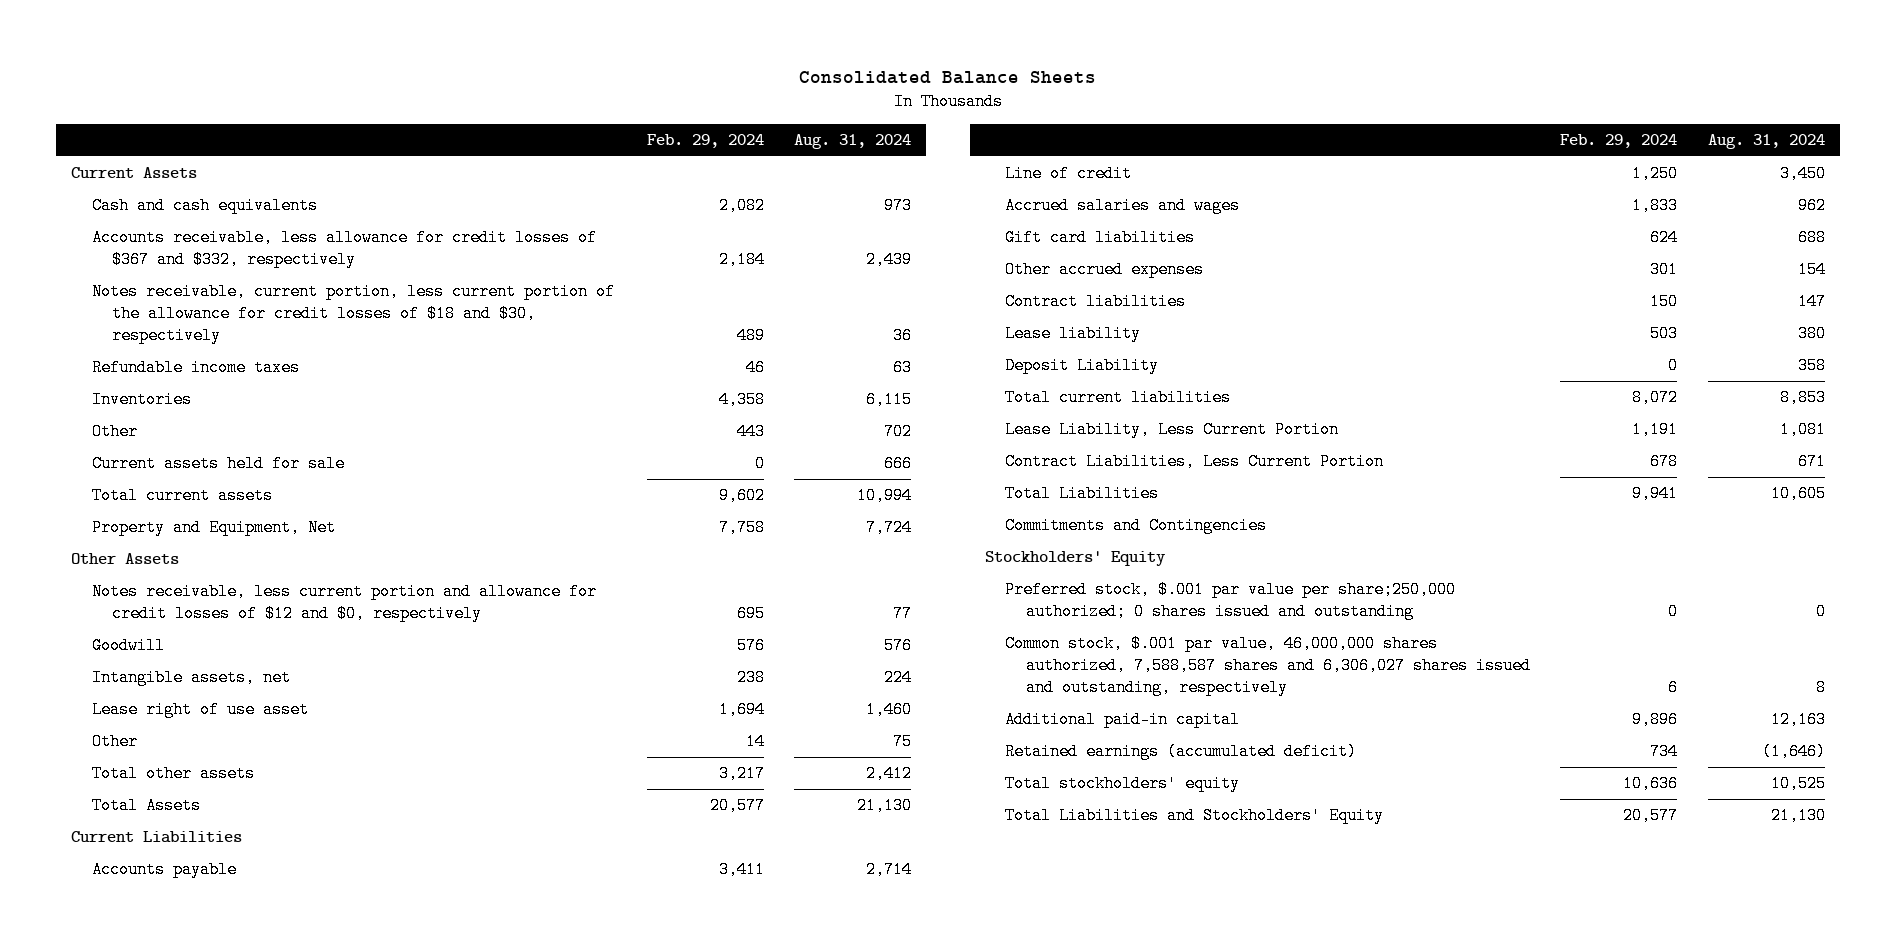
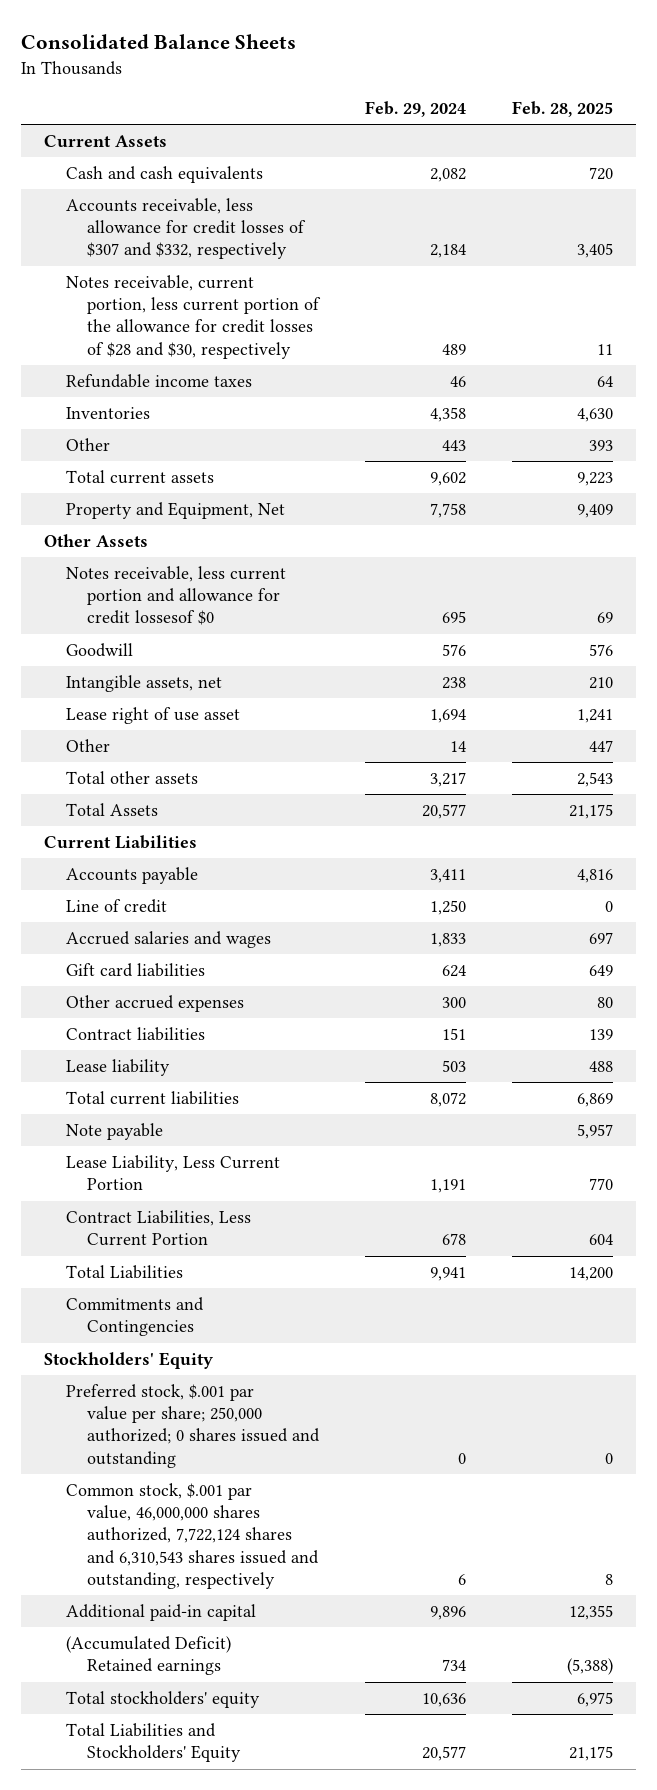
[794,134,912,150] Aug. 31, 2024 -> none
none -> [511,101,613,118] Feb. 28, 2025
[91,229,597,269] Accounts receivable, less allowance for credit losses of $367 and $332, respectively -> [65,198,306,260] Accounts receivable, less allowance for credit losses of $307 and $332, respectively
[91,283,615,345] Notes receivable, current portion, less current portion of the allowance for credit losses of $18 and $30, respectively -> [65,275,321,359] Notes receivable, current portion, less current portion of the allowance for credit losses of $28 and $30, respectively
[91,455,345,473] Current assets held for sale -> none
[91,583,597,623] Notes receivable, less current portion and allowance for credit losses of $12 and $0, respectively -> [65,566,286,626] Notes receivable, less current portion and allowance for credit lossesof $0
[1650,261,1679,279] 301 -> [441,997,466,1009] 300
[1650,293,1679,311] 150 -> [441,1028,466,1041] 151
[1005,357,1160,375] Deposit Liability -> none
none -> [65,1123,163,1141] Note payable
[1005,581,1457,621] Preferred stock, $.001 par value per share;250,000 authorized; 0 shares issued and outstanding -> [65,1384,320,1468] Preferred stock, $.001 par value per share; 250,000 authorized; 0 shares issued and outstanding
[1005,635,1531,697] Common stock, $.001 par value, 46,000,000 shares authorized, 7,588,587 shares and 6,306,027 shares issued and outstanding, respectively -> [65,1483,319,1589] Common stock, $.001 par value, 46,000,000 shares authorized, 7,722,124 shares and 6,310,543 shares issued and outstanding, respectively
[1005,743,1358,761] Retained earnings (accumulated deficit) -> [65,1636,231,1676] (Accumulated Deficit) Retained earnings

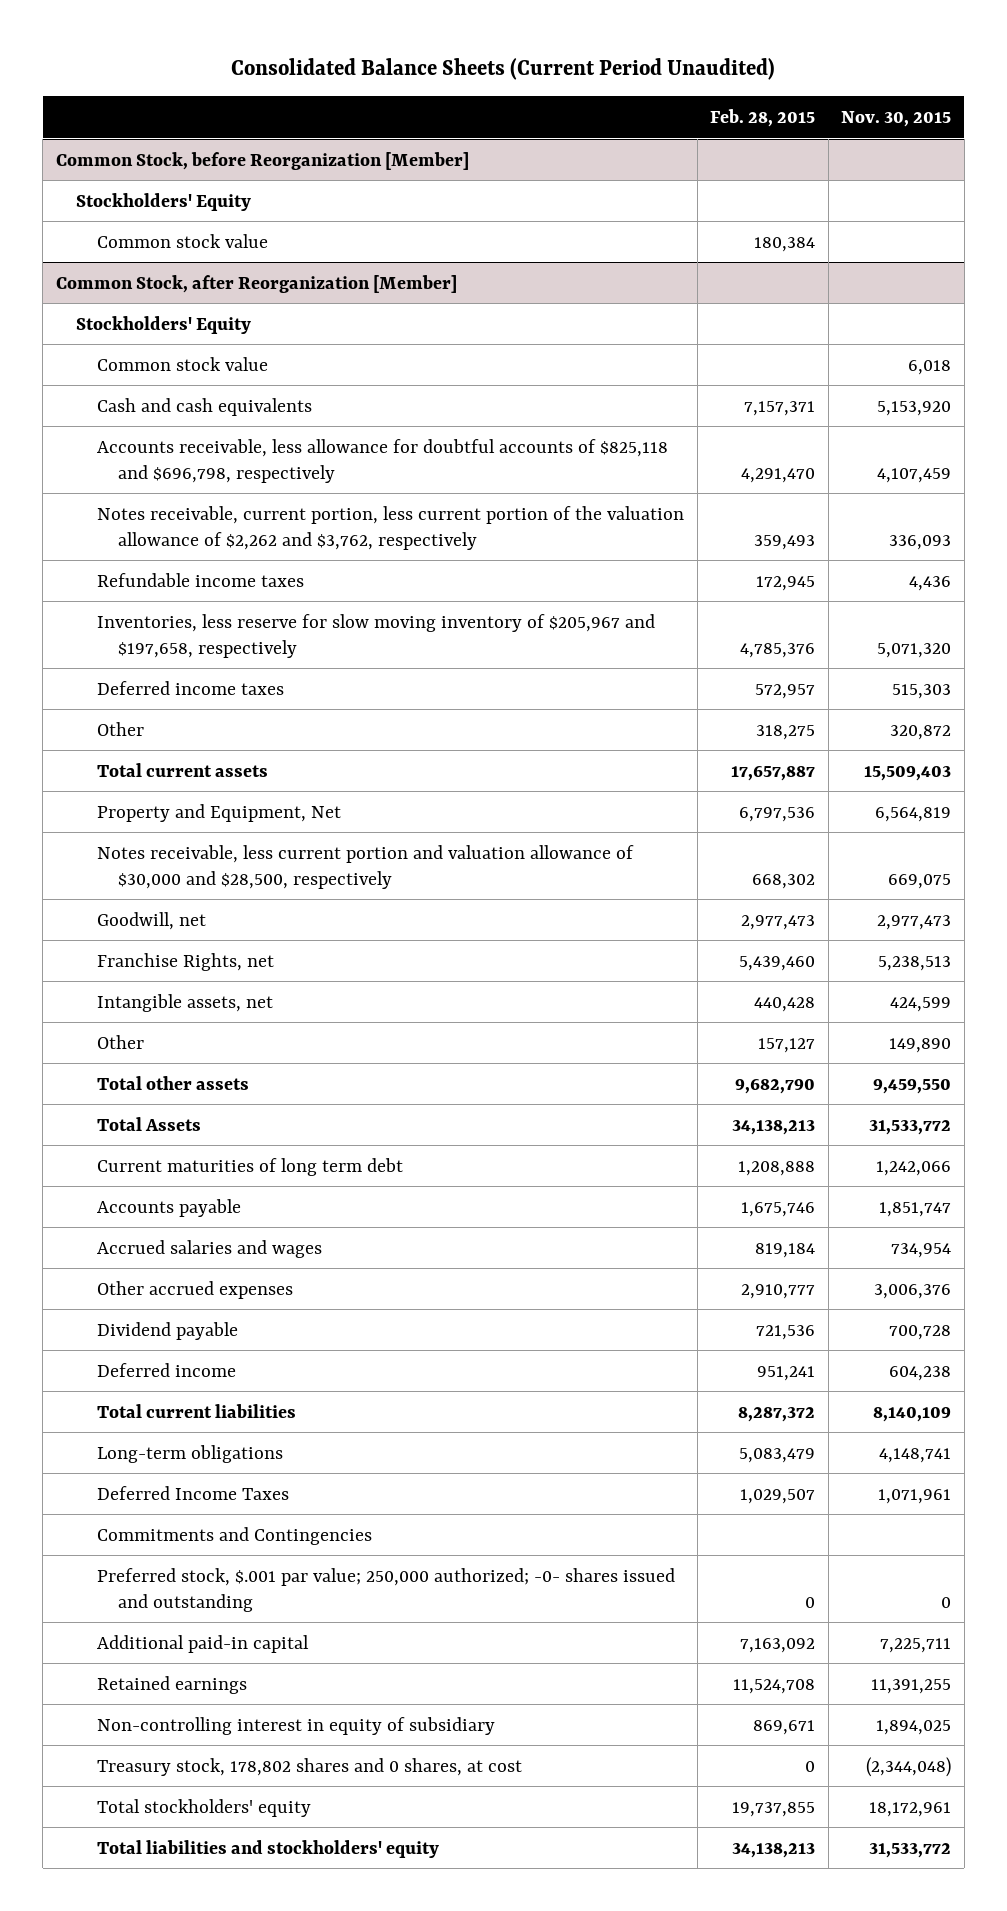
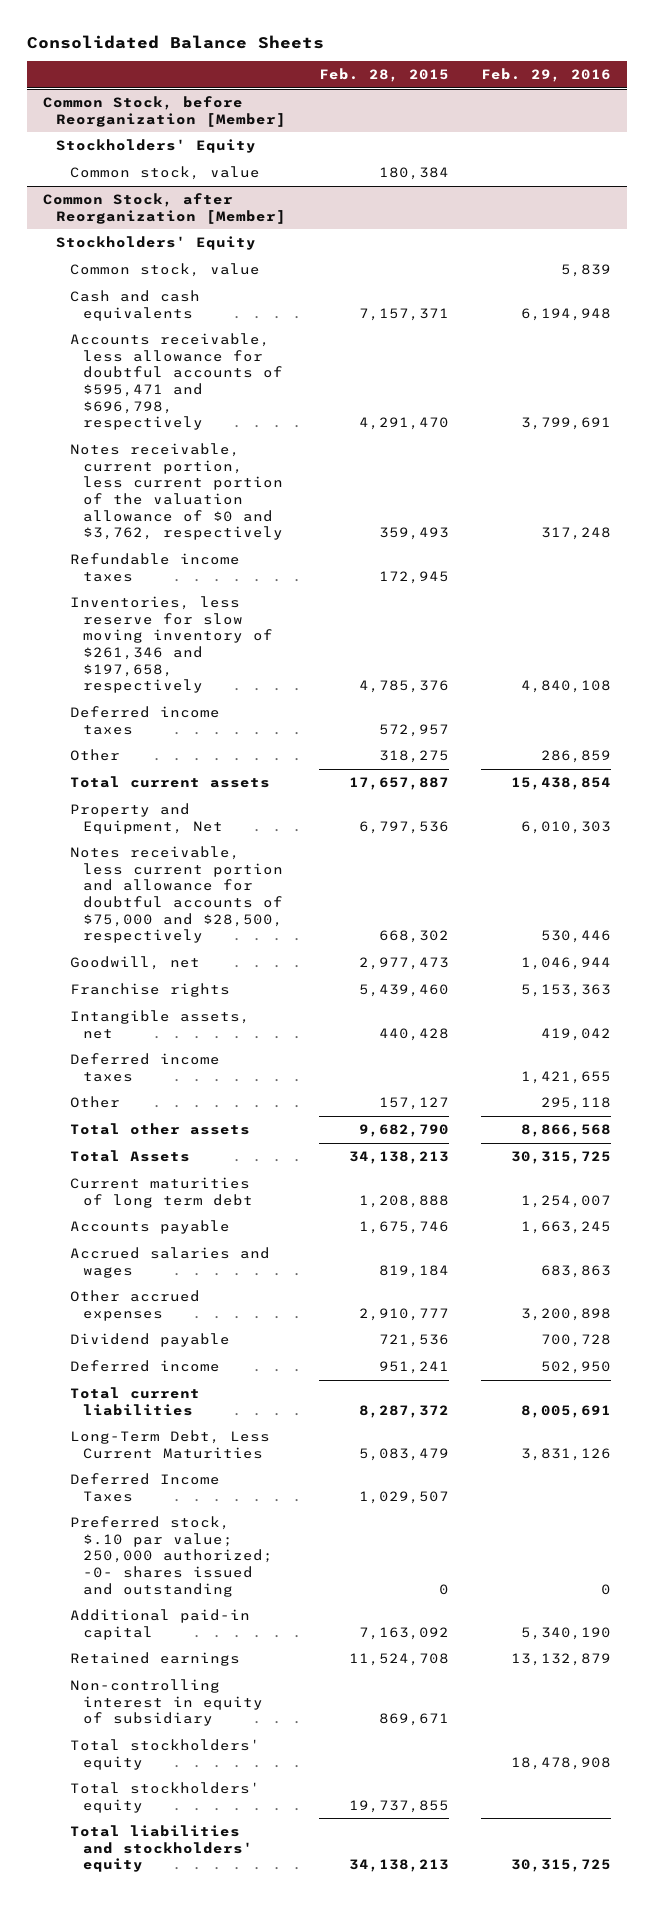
[231,58,776,81] Consolidated Balance Sheets (Current Period Unaudited) -> [26,34,324,49] Consolidated Balance Sheets
[841,110,952,127] Nov. 30, 2015 -> none
none -> [480,68,611,83] Feb. 29, 2016
[97,233,269,248] Common stock value -> [69,166,260,181] Common stock, value
[97,356,269,371] Common stock value -> [69,263,260,278] Common stock, value
[97,438,669,483] Accounts receivable, less allowance for doubtful accounts of $825,118 and $696,798, respectively -> [69,333,284,431] Accounts receivable, less allowance for doubtful accounts of $595,471 and $696,798, respectively
[97,505,685,550] Notes receivable, current portion, less current portion of the valuation allowance of $2,262 and $3,762, respectively -> [69,443,284,541] Notes receivable, current portion, less current portion of the valuation allowance of $0 and $3,762, respectively
[97,613,656,658] Inventories, less reserve for slow moving inventory of $205,967 and $197,658, respectively -> [69,596,274,694] Inventories, less reserve for slow moving inventory of $261,346 and $197,658, respectively
[97,844,635,889] Notes receivable, less current portion and valuation allowance of $30,000 and $28,500, respectively -> [69,846,284,944] Notes receivable, less current portion and allowance for doubtful accounts of $75,000 and $28,500, respectively
[97,952,275,971] Franchise Rights, net -> [69,983,230,998] Franchise rights
none -> [69,1053,220,1082] Deferred income taxes
[97,1444,284,1463] Long-term obligations -> [69,1430,270,1459] Long-Term Debt, Less Current Maturities
[97,1526,373,1545] Commitments and Contingencies -> none
[97,1567,676,1612] Preferred stock, $.001 par value; 250,000 authorized; -0- shares issued and outstanding -> [69,1516,274,1597] Preferred stock, $.10 par value; 250,000 authorized; -0- shares issued and outstanding
[97,1757,523,1776] Treasury stock, 178,802 shares and 0 shares, at cost -> none
none -> [69,1739,260,1770] Total stockholders' equity

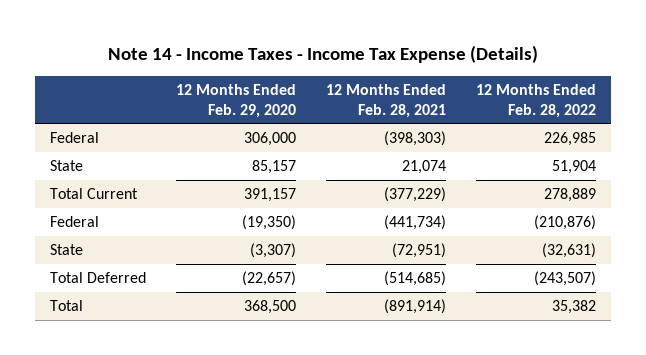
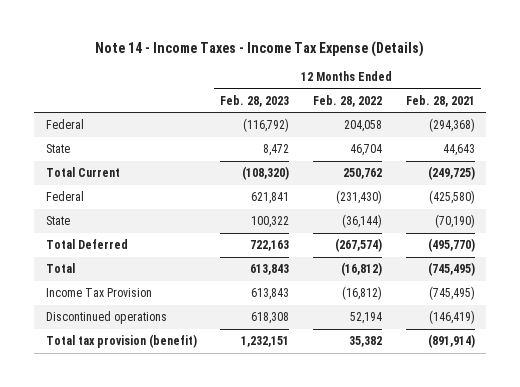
[176,84,297,118] 12 Months Ended Feb. 29, 2020 -> none
none -> [220,94,290,107] Feb. 28, 2023
[384,131,447,147] (398,303) -> [428,118,475,133] (294,368)
[544,132,597,147] 226,985 -> [343,120,382,133] 204,058
[402,160,447,175] 21,074 -> [442,144,475,157] 44,643
[552,160,597,175] 51,904 -> [349,144,382,157] 46,704
[384,187,447,203] (377,229) -> [427,166,475,181] (249,725)
[544,188,597,203] 278,889 -> [342,168,382,180] 250,762
[384,215,447,231] (441,734) -> [428,190,475,205] (425,580)
[534,215,597,231] (210,876) -> [335,190,382,205] (231,430)
[392,243,447,259] (72,951) -> [434,214,475,229] (70,190)
[542,243,597,259] (32,631) -> [341,214,382,229] (36,144)
[384,271,447,287] (514,685) -> [427,238,475,253] (495,770)
[534,271,597,287] (243,507) -> [334,238,382,253] (267,574)
[384,299,447,315] (891,914) -> [427,262,475,277] (745,495)
[552,300,597,315] 35,382 -> [340,262,382,277] (16,812)
none -> [45,288,152,298] Income Tax Provision
none -> [45,311,167,325] Discontinued operations
none -> [45,334,197,349] Total tax provision (benefit)

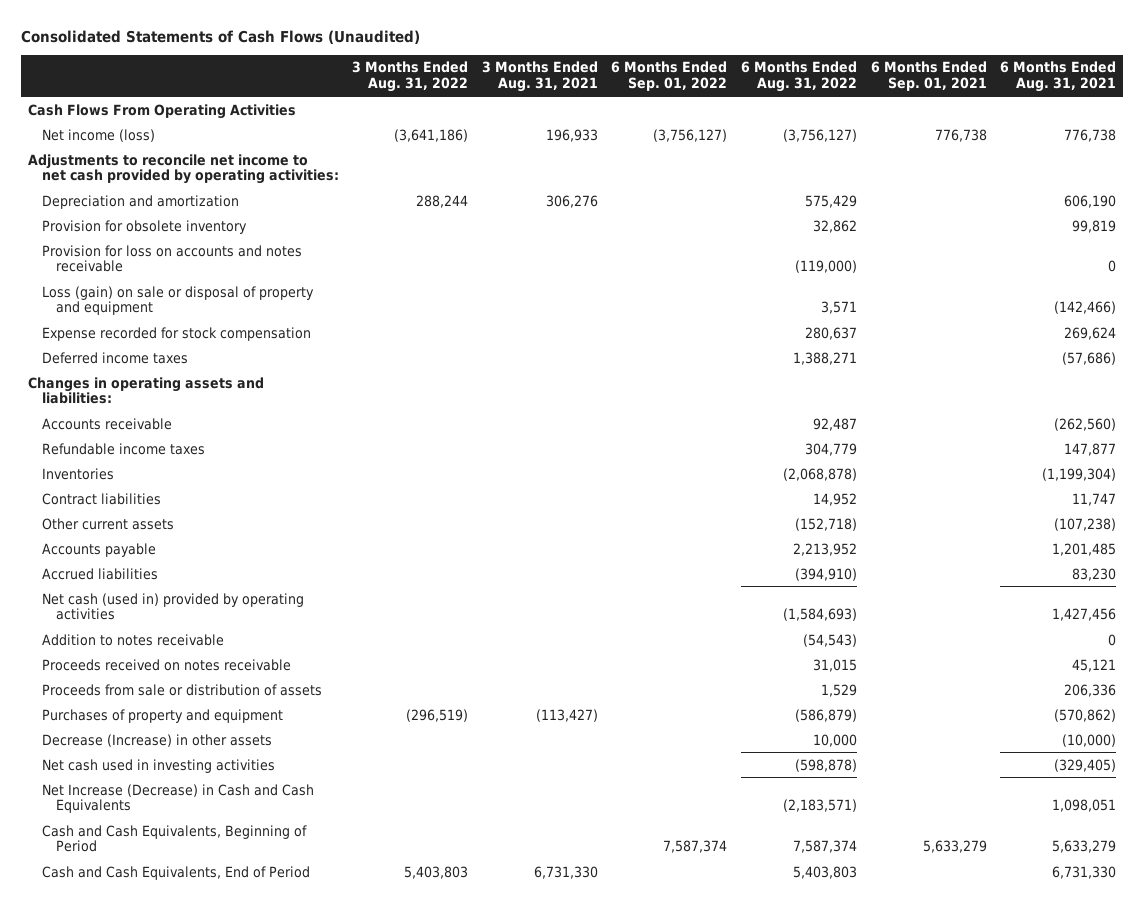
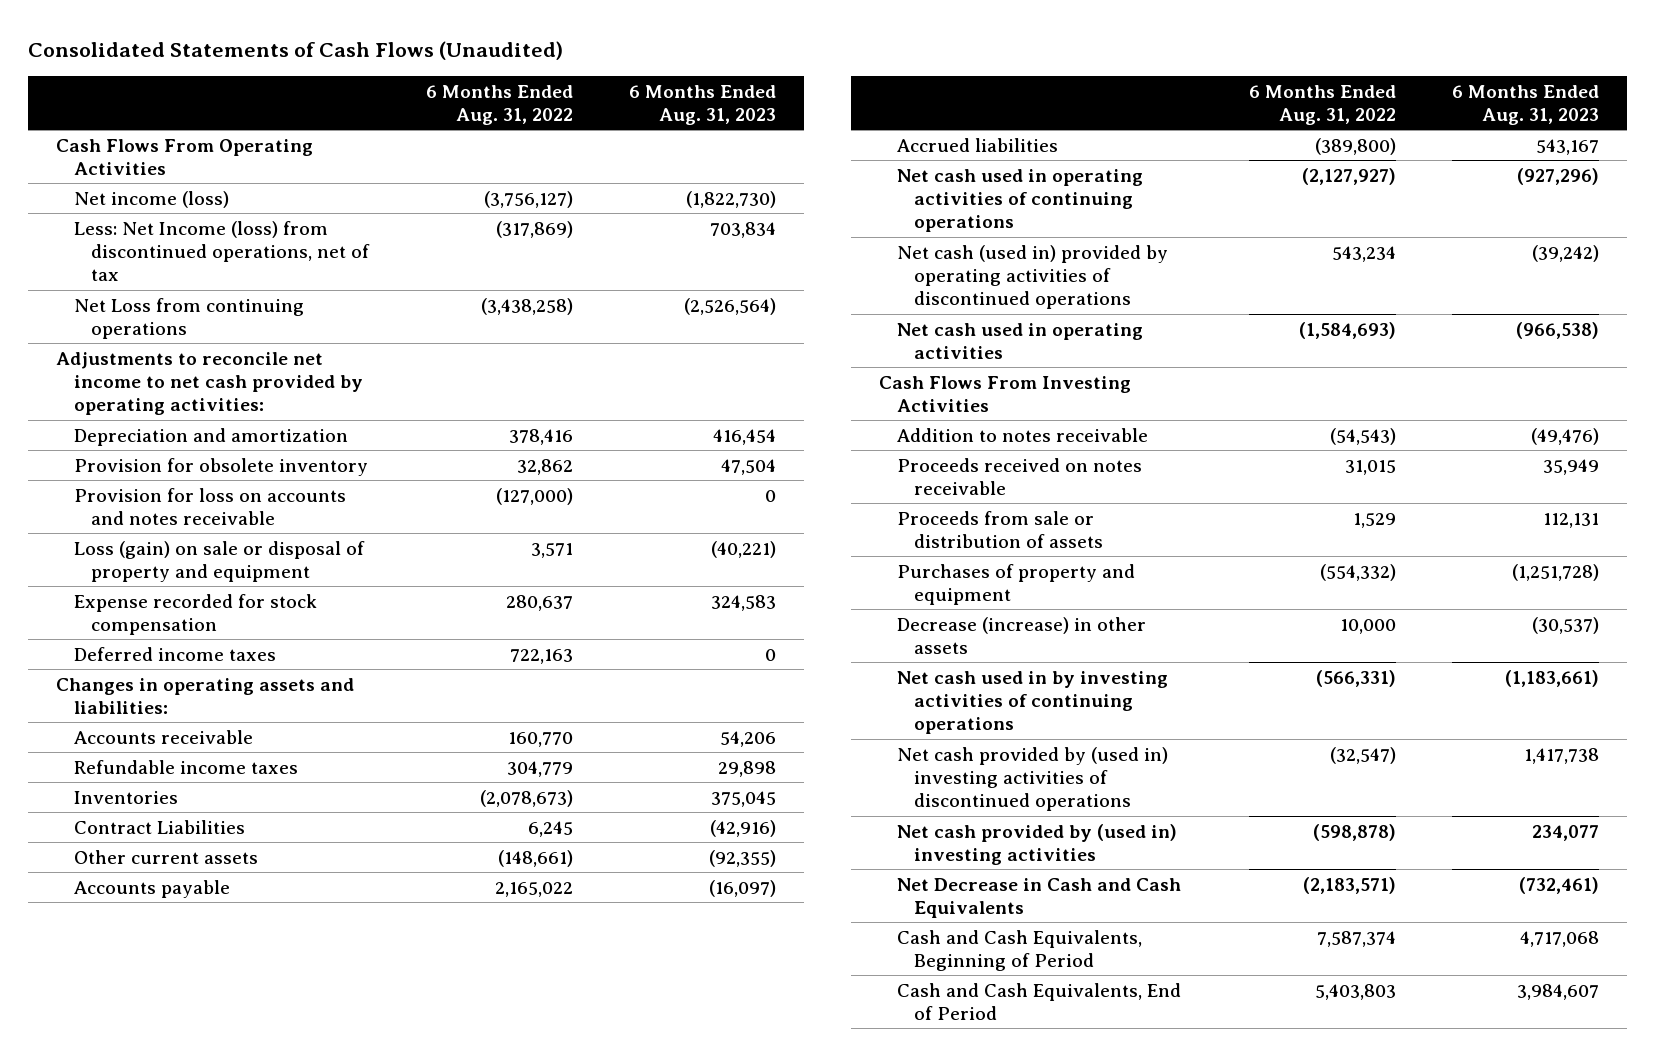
[352,61,469,93] 3 Months Ended Aug. 31, 2022 -> none
[481,61,598,93] 3 Months Ended Aug. 31, 2021 -> none
[611,61,728,92] 6 Months Ended Sep. 01, 2022 -> none
[870,61,987,92] 6 Months Ended Sep. 01, 2021 -> none
[1000,61,1117,93] 6 Months Ended Aug. 31, 2021 -> none
none -> [628,84,776,125] 6 Months Ended Aug. 31, 2023
none -> [73,220,371,282] Less: Net Income (loss) from discontinued operations, net of tax
none -> [73,297,304,339] Net Loss from continuing operations
[804,194,857,208] 575,429 -> [508,428,573,445] 378,416
[794,260,857,274] (119,000) -> [495,487,573,505] (127,000)
[792,351,857,365] 1,388,271 -> [509,648,573,664] 722,163
[812,417,857,431] 92,487 -> [507,731,573,747] 160,770
[782,467,857,481] (2,068,878) -> [479,789,573,807] (2,078,673)
[41,492,161,505] Contract liabilities -> [73,819,245,834] Contract Liabilities
[812,492,857,506] 14,952 -> [527,820,573,837] 6,245
[794,517,857,531] (152,718) -> [497,849,573,867] (148,661)
[792,542,857,556] 2,213,952 -> [494,881,573,897] 2,165,022
[794,567,857,581] (394,910) -> [1314,137,1396,155] (389,800)
none -> [896,168,1143,233] Net cash used in operating activities of continuing operations
none -> [896,244,1168,310] Net cash (used in) provided by operating activities of discontinued operations
[41,592,304,621] Net cash (used in) provided by operating activities -> [896,322,1143,359] Net cash used in operating activities
none -> [879,375,1132,412] Cash Flows From Investing Activities
[794,708,857,722] (586,879) -> [1319,563,1396,581] (554,332)
[41,733,272,747] Decrease (Increase) in other assets -> [896,616,1146,654] Decrease (increase) in other assets
none -> [896,670,1168,735] Net cash used in by investing activities of continuing operations
none -> [896,746,1168,812] Net cash provided by (used in) investing activities of discontinued operations
[41,758,275,773] Net cash used in investing activities -> [896,823,1177,865] Net cash provided by (used in) investing activities
[41,783,314,814] Net Increase (Decrease) in Cash and Cash Equivalents -> [896,877,1181,918] Net Decrease in Cash and Cash Equivalents

